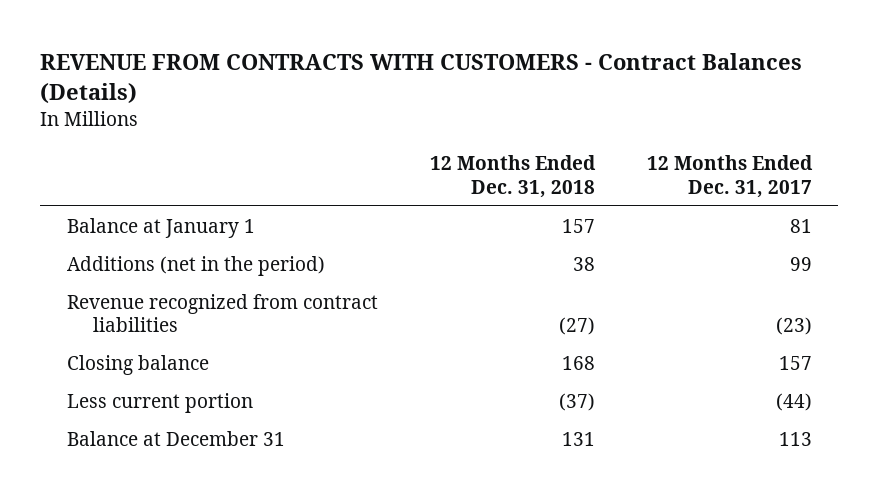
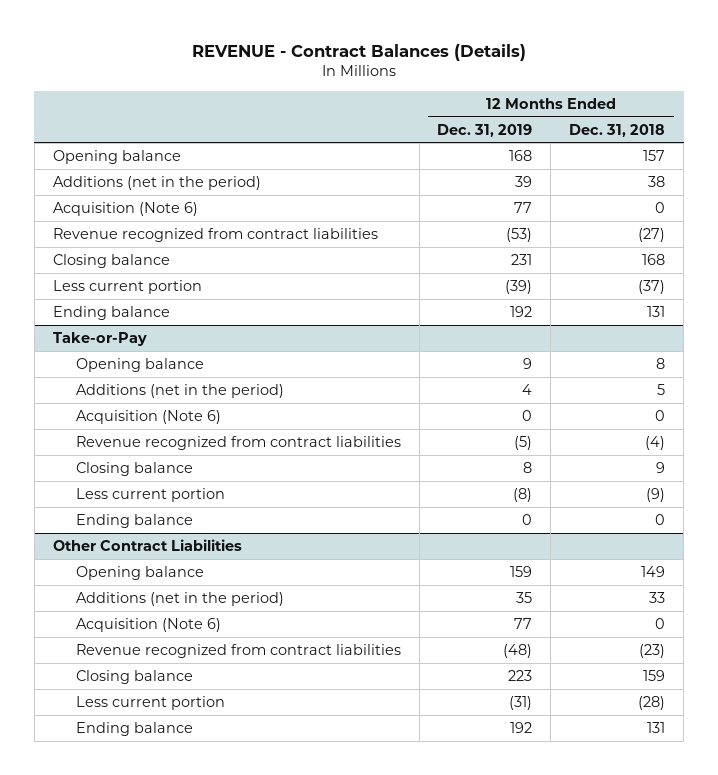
[40,53,803,104] REVENUE FROM CONTRACTS WITH CUSTOMERS - Contract Balances (Details) -> [192,43,527,61] REVENUE - Contract Balances (Details)
[646,155,813,198] 12 Months Ended Dec. 31, 2017 -> none
none -> [437,123,533,137] Dec. 31, 2019
[66,217,255,238] Balance at January 1 -> [52,149,181,164] Opening balance
none -> [52,201,198,216] Acquisition (Note 6)
[66,430,285,446] Balance at December 31 -> [52,305,170,320] Ending balance
none -> [52,331,147,346] Take-or-Pay
none -> [75,357,204,372] Opening balance
none -> [75,383,284,398] Additions (net in the period)
none -> [75,409,221,424] Acquisition (Note 6)
none -> [75,435,401,450] Revenue recognized from contract liabilities
none -> [75,461,193,476] Closing balance
none -> [75,487,225,502] Less current portion
none -> [75,513,193,528] Ending balance
none -> [52,538,242,551] Other Contract Liabilities
none -> [75,565,204,580] Opening balance
none -> [75,591,284,606] Additions (net in the period)
none -> [75,617,221,632] Acquisition (Note 6)
none -> [75,643,401,658] Revenue recognized from contract liabilities
none -> [75,669,193,684] Closing balance
none -> [75,695,225,710] Less current portion
none -> [75,721,193,736] Ending balance

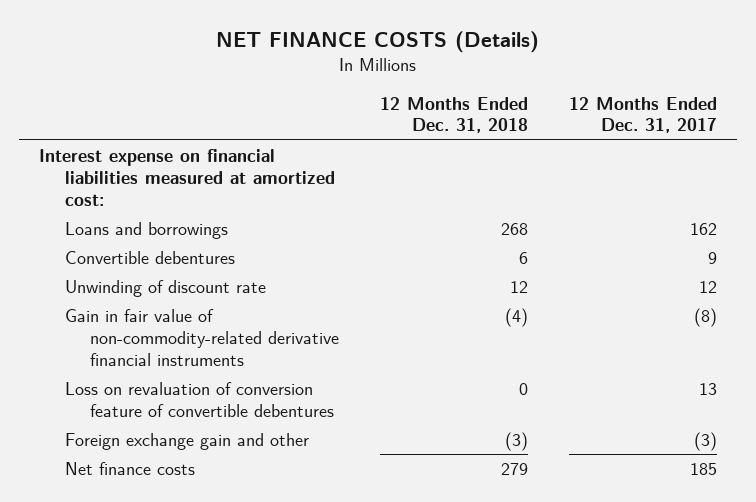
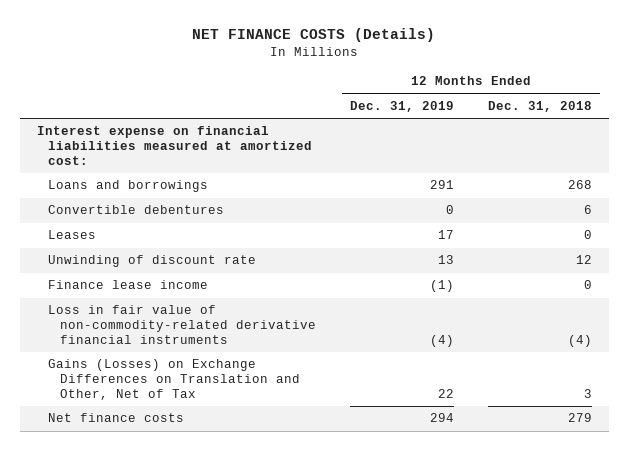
[568,96,717,134] 12 Months Ended Dec. 31, 2017 -> none
none -> [350,100,455,112] Dec. 31, 2019
none -> [48,230,97,240] Leases
[64,381,335,417] Loss on revaluation of conversion feature of convertible debentures -> none
[64,432,309,450] Foreign exchange gain and other -> none
none -> [48,280,209,290] Finance lease income
[64,308,340,366] Gain in fair value of non-commodity-related derivative financial instruments -> [48,305,317,344] Loss in fair value of non-commodity-related derivative financial instruments
none -> [48,359,301,400] Gains (Losses) on Exchange Differences on Translation and Other, Net of Tax

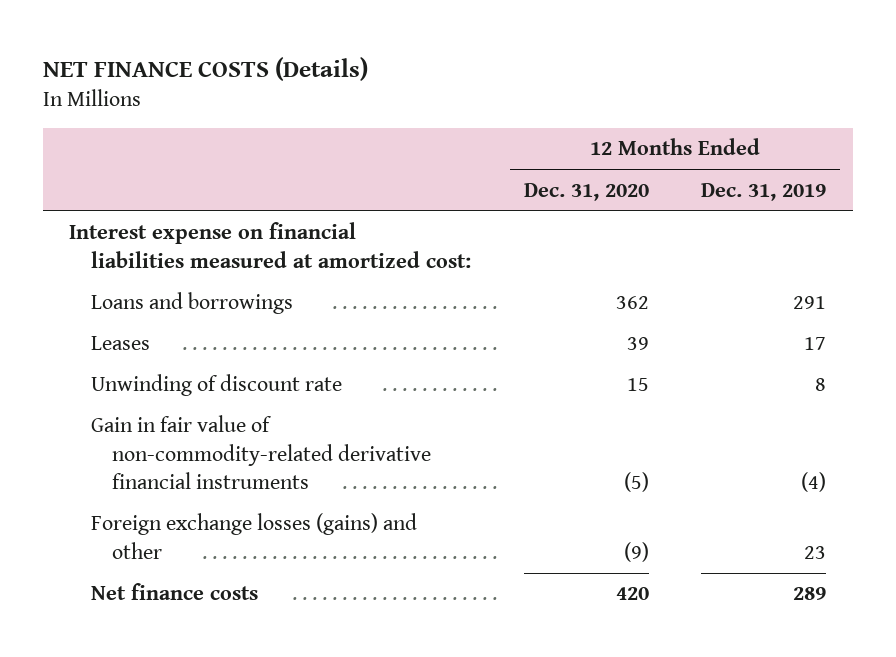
[487,100,592,112] Dec. 31, 2018 -> none
none -> [523,182,649,201] Dec. 31, 2020
[48,205,225,215] Convertible debentures -> none
[48,280,209,290] Finance lease income -> none
[438,255,455,265] 13 -> [815,378,827,392] 8
[48,305,317,344] Loss in fair value of non-commodity-related derivative financial instruments -> [90,415,431,489] Gain in fair value of non-commodity-related derivative financial instruments
[48,359,301,400] Gains (Losses) on Exchange Differences on Translation and Other, Net of Tax -> [90,513,417,559] Foreign exchange losses (gains) and other
[438,388,455,398] 22 -> [804,545,827,559] 23
[430,413,455,423] 294 -> [793,587,827,601] 289

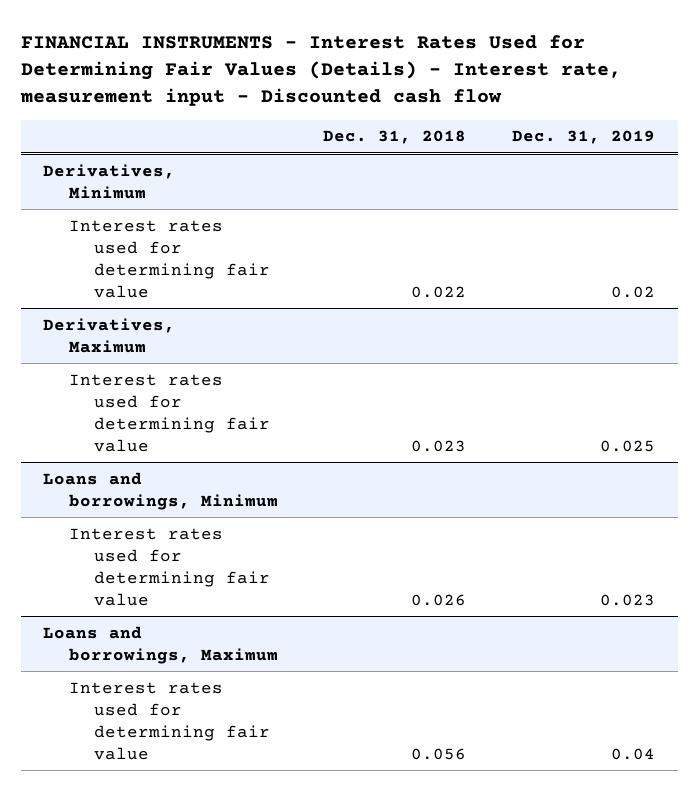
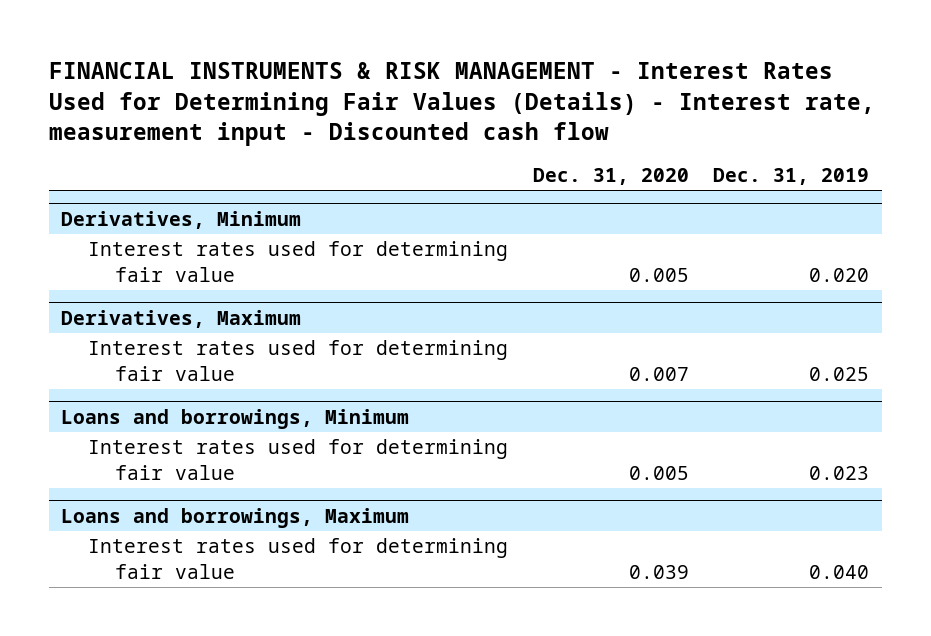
[19,34,621,107] FINANCIAL INSTRUMENTS - Interest Rates Used for Determining Fair Values (Details) - Interest rate, measurement input - Discounted cash flow -> [48,62,875,147] FINANCIAL INSTRUMENTS & RISK MANAGEMENT - Interest Rates Used for Determining Fair Values (Details) - Interest rate, measurement input - Discounted cash flow
[323,130,467,145] Dec. 31, 2018 -> none
none -> [532,168,689,186] Dec. 31, 2020
[610,285,655,298] 0.02 -> [809,267,870,282] 0.020
[610,747,655,760] 0.04 -> [809,564,870,579] 0.040

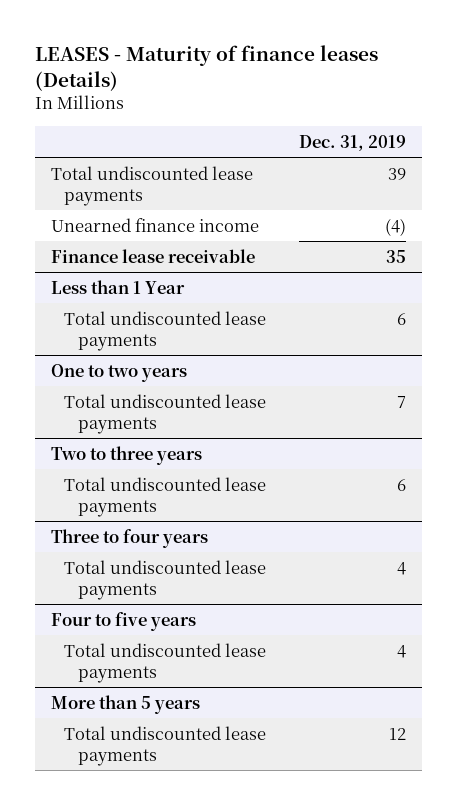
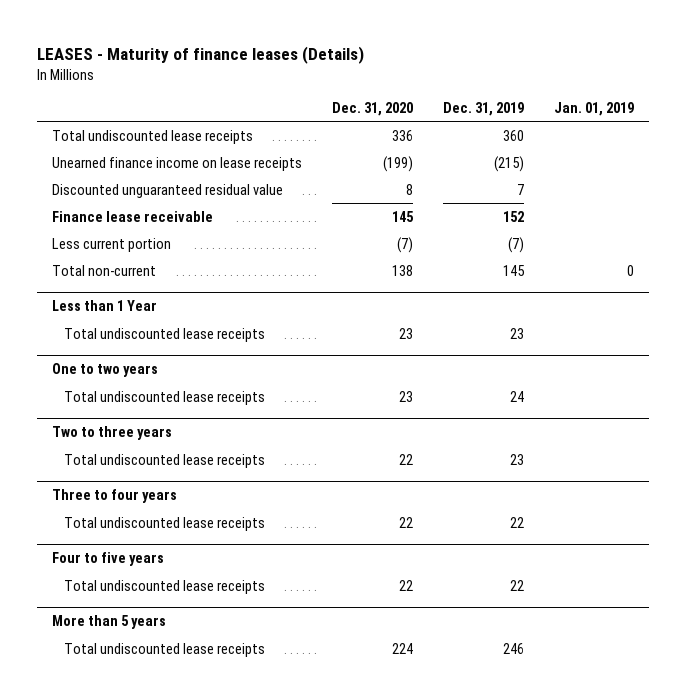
none -> [332,102,414,117] Dec. 31, 2020
none -> [553,102,634,117] Jan. 01, 2019
[51,165,254,206] Total undiscounted lease payments -> [52,129,254,144] Total undiscounted lease receipts
[387,167,406,180] 39 -> [502,129,524,141] 360
[51,217,260,232] Unearned finance income -> [52,156,303,171] Unearned finance income on lease receipts
[384,217,406,236] (4) -> [493,155,524,172] (215)
none -> [52,183,284,198] Discounted unguaranteed residual value
[385,249,406,263] 35 -> [502,210,524,222] 152
none -> [52,237,172,252] Less current portion
none -> [52,264,157,276] Total non-current
[64,310,267,351] Total undiscounted lease payments -> [64,327,266,342] Total undiscounted lease receipts
[396,312,406,325] 6 -> [509,327,524,339] 23
[64,393,267,434] Total undiscounted lease payments -> [64,390,266,405] Total undiscounted lease receipts
[396,395,406,408] 7 -> [509,390,524,402] 24
[64,476,267,517] Total undiscounted lease payments -> [64,453,266,468] Total undiscounted lease receipts
[396,478,406,491] 6 -> [509,453,524,465] 23
[64,559,267,600] Total undiscounted lease payments -> [64,516,266,531] Total undiscounted lease receipts
[396,561,406,575] 4 -> [509,516,524,528] 22
[64,642,267,683] Total undiscounted lease payments -> [64,579,266,594] Total undiscounted lease receipts
[396,644,406,658] 4 -> [509,579,524,591] 22
[64,725,267,766] Total undiscounted lease payments -> [64,642,266,657] Total undiscounted lease receipts
[388,727,406,740] 12 -> [502,642,524,654] 246

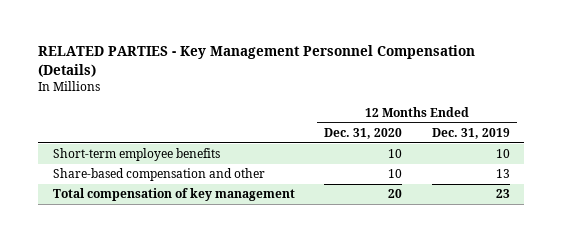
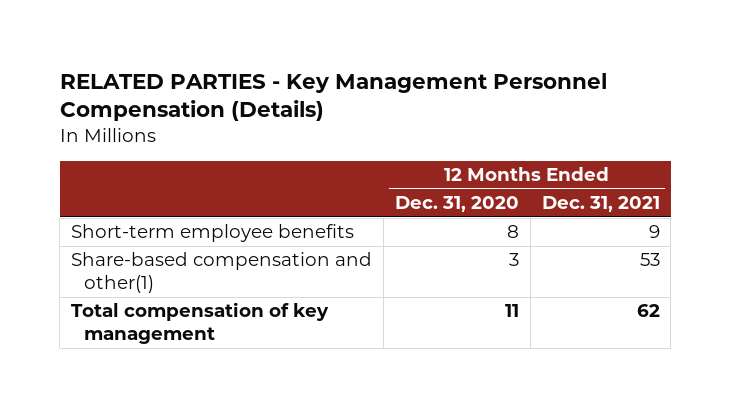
[431,127,510,139] Dec. 31, 2019 -> none
none -> [541,196,660,213] Dec. 31, 2021
[388,149,403,159] 10 -> [506,225,519,239] 8
[52,168,265,182] Share-based compensation and other -> [71,252,373,294] Share-based compensation and other(1)
[388,169,403,179] 10 -> [508,253,519,267] 3
[388,189,403,199] 20 -> [504,304,519,318] 11

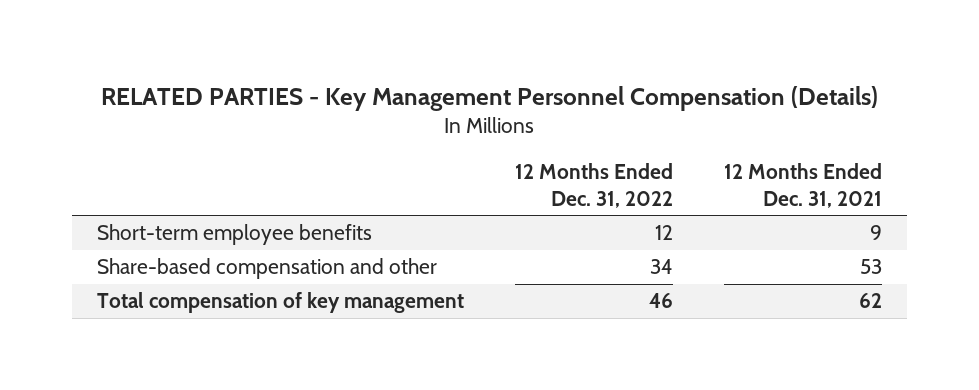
[394,196,519,213] Dec. 31, 2020 -> none
none -> [514,162,673,208] 12 Months Ended Dec. 31, 2022
[71,252,373,294] Share-based compensation and other(1) -> [97,258,438,280] Share-based compensation and other

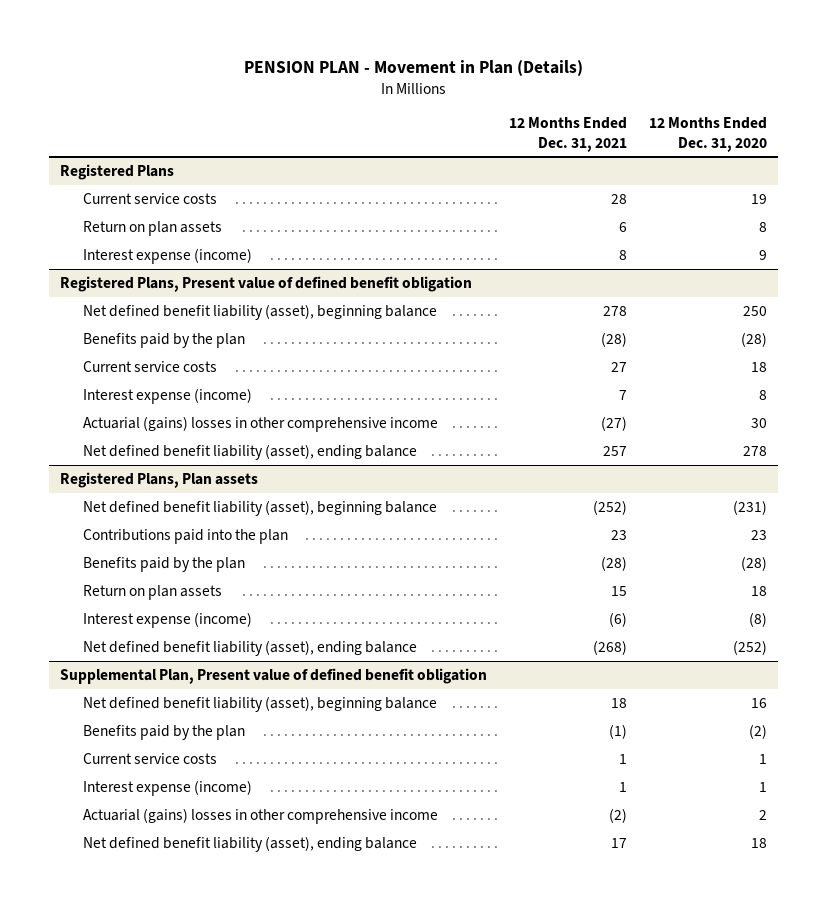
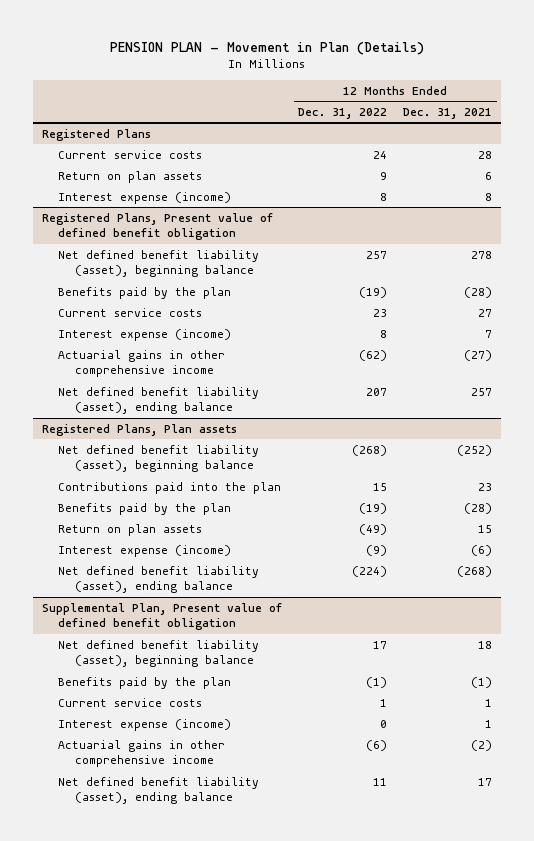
[649,116,768,152] 12 Months Ended Dec. 31, 2020 -> none
none -> [298,107,388,119] Dec. 31, 2022
[82,415,438,432] Actuarial (gains) losses in other comprehensive income -> [58,349,226,378] Actuarial gains in other comprehensive income
[82,807,438,824] Actuarial (gains) losses in other comprehensive income -> [58,739,226,768] Actuarial gains in other comprehensive income

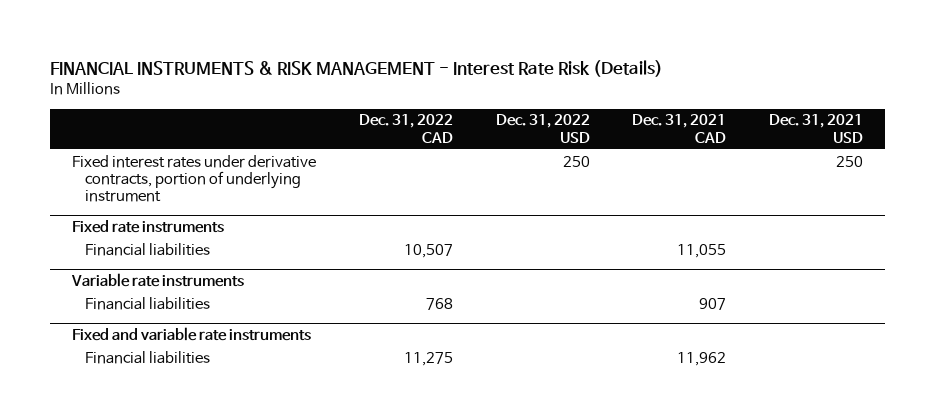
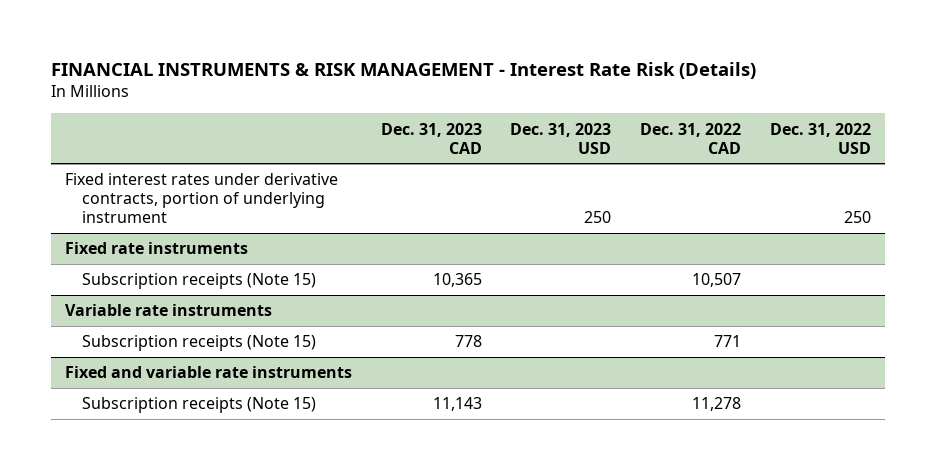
[632,114,727,143] Dec. 31, 2021 CAD -> none
[769,114,864,143] Dec. 31, 2021 USD -> none
none -> [380,122,482,154] Dec. 31, 2023 CAD
none -> [510,122,612,154] Dec. 31, 2023 USD
[84,242,210,256] Financial liabilities -> [82,273,317,290] Subscription receipts (Note 15)
[84,296,210,310] Financial liabilities -> none
none -> [82,335,317,352] Subscription receipts (Note 15)
[84,350,210,364] Financial liabilities -> none
none -> [82,397,317,414] Subscription receipts (Note 15)

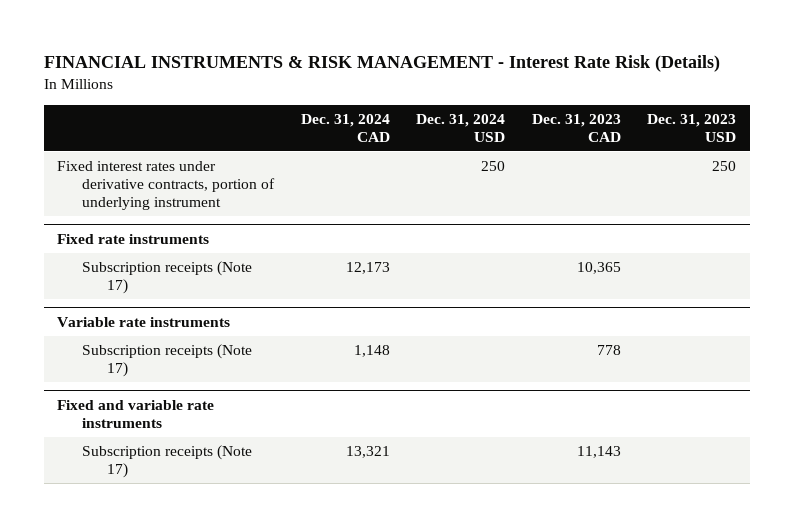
[639,122,741,154] Dec. 31, 2022 CAD -> none
[769,122,871,154] Dec. 31, 2022 USD -> none
none -> [300,113,390,142] Dec. 31, 2024 CAD
none -> [416,113,506,142] Dec. 31, 2024 USD
[82,273,317,290] Subscription receipts (Note 15) -> [82,261,253,295] Subscription receipts (Note 17)
[82,335,317,352] Subscription receipts (Note 15) -> [82,344,253,378] Subscription receipts (Note 17)
[82,397,317,414] Subscription receipts (Note 15) -> [82,445,253,479] Subscription receipts (Note 17)

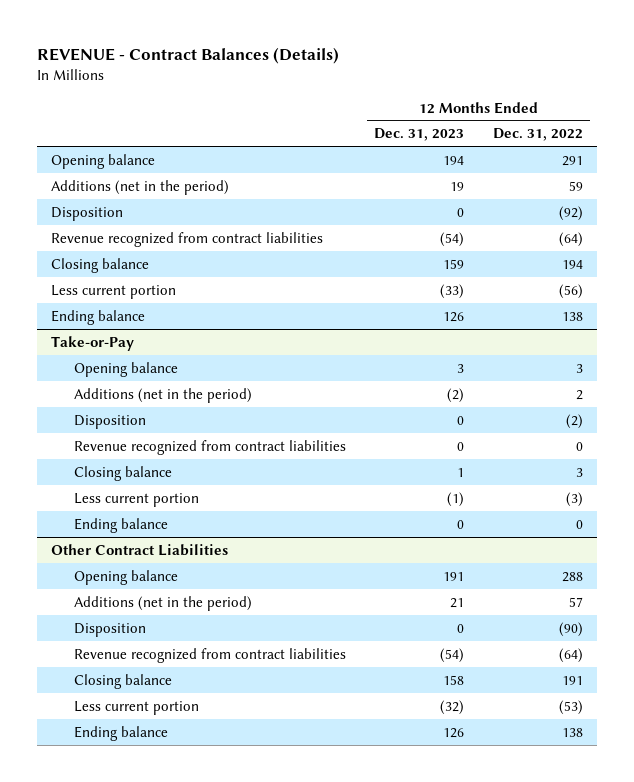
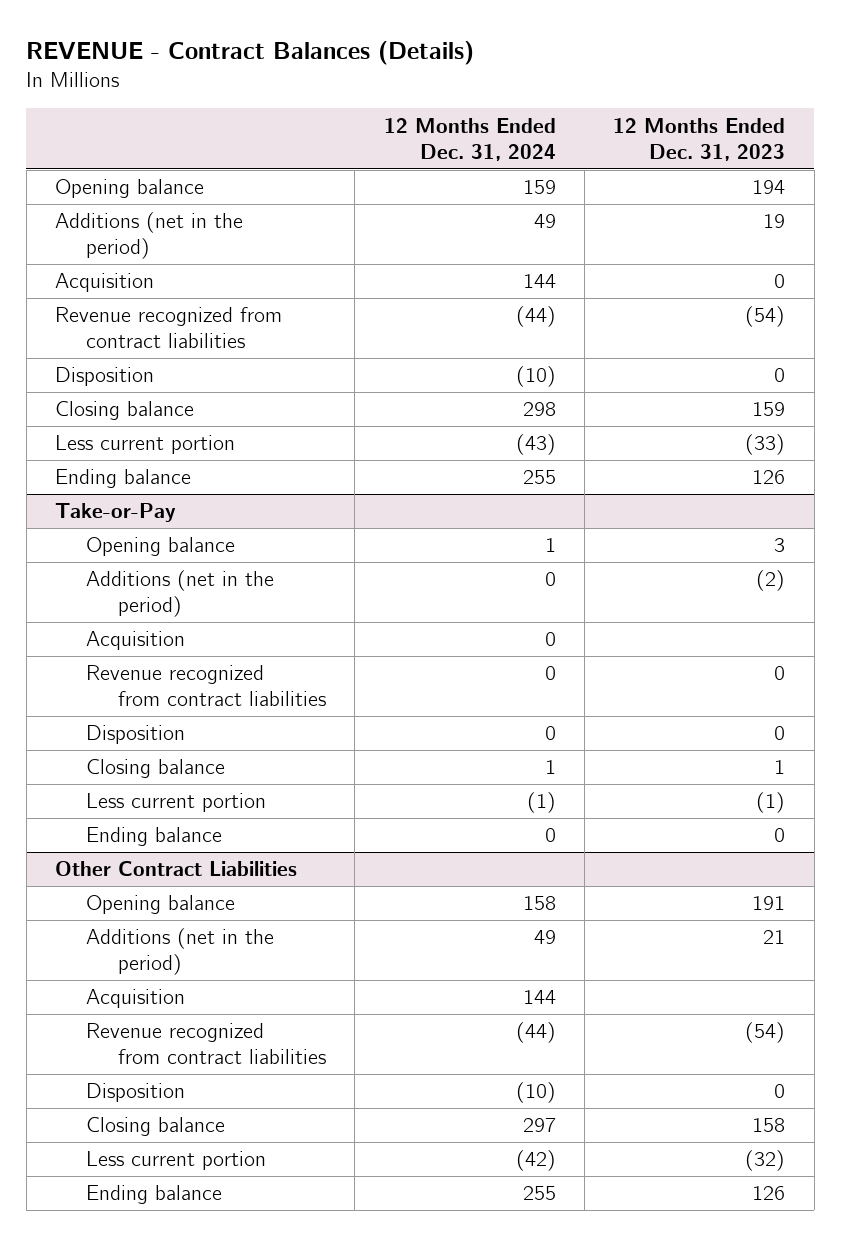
[492,128,583,142] Dec. 31, 2022 -> none
none -> [383,117,556,161] 12 Months Ended Dec. 31, 2024
none -> [55,273,155,293] Acquisition
[51,206,124,221] Disposition -> [55,367,155,387] Disposition
none -> [86,631,186,651] Acquisition
[74,414,147,429] Disposition -> [86,725,186,745] Disposition
none -> [86,989,186,1009] Acquisition
[74,622,147,637] Disposition -> [86,1083,186,1103] Disposition

